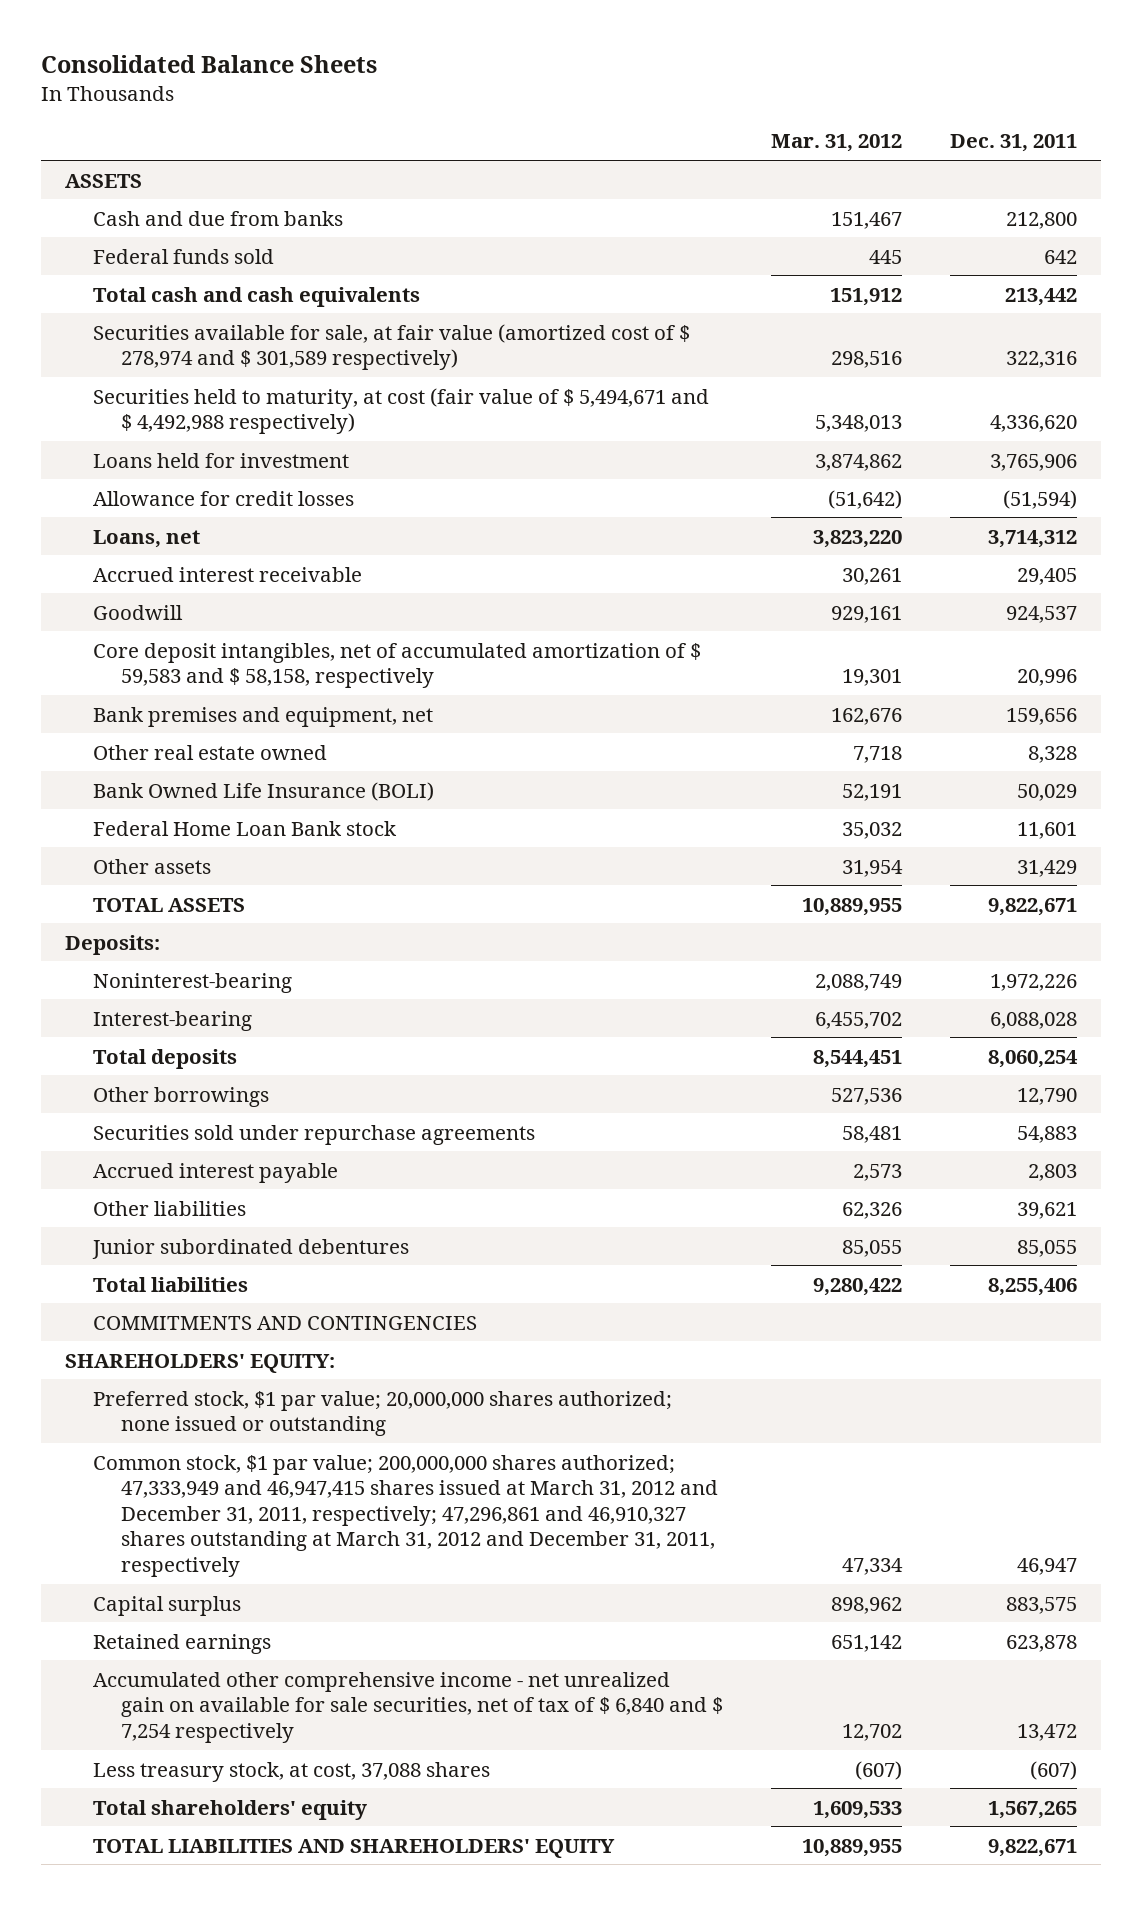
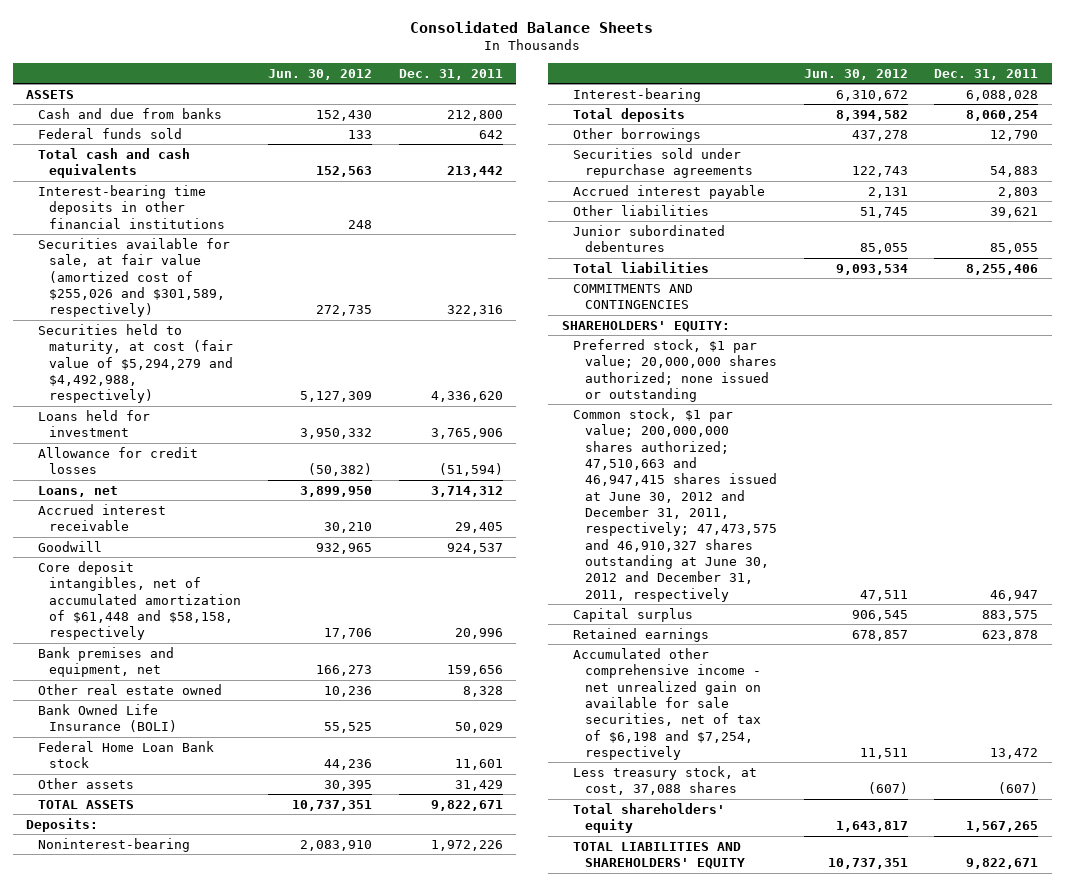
[770,134,902,153] Mar. 31, 2012 -> none
none -> [267,68,372,80] Jun. 30, 2012
none -> [37,184,226,229] Interest-bearing time deposits in other financial institutions
[93,323,691,371] Securities available for sale, at fair value (amortized cost of $ 278,974 and $ 301,589 respectively) -> [37,237,230,318] Securities available for sale, at fair value (amortized cost of $255,026 and $301,589, respectively)
[93,387,710,435] Securities held to maturity, at cost (fair value of $ 5,494,671 and $ 4,492,988 respectively) -> [37,323,234,404] Securities held to maturity, at cost (fair value of $5,294,279 and $4,492,988, respectively)
[93,642,702,689] Core deposit intangibles, net of accumulated amortization of $ 59,583 and $ 58,158, respectively -> [37,560,242,641] Core deposit intangibles, net of accumulated amortization of $61,448 and $58,158, respectively
[93,1454,719,1577] Common stock, $1 par value; 200,000,000 shares authorized; 47,333,949 and 46,947,415 shares issued at March 31, 2012 and December 31, 2011, respectively; 47,296,861 and 46,910,327 shares outstanding at March 31, 2012 and December 31, 2011, respectively -> [573,407,777,602] Common stock, $1 par value; 200,000,000 shares authorized; 47,510,663 and 46,947,415 shares issued at June 30, 2012 and December 31, 2011, respectively; 47,473,575 and 46,910,327 shares outstanding at June 30, 2012 and December 31, 2011, respectively
[93,1671,724,1743] Accumulated other comprehensive income - net unrealized gain on available for sale securities, net of tax of $ 6,840 and $ 7,254 respectively -> [573,647,761,760] Accumulated other comprehensive income - net unrealized gain on available for sale securities, net of tax of $6,198 and $7,254, respectively

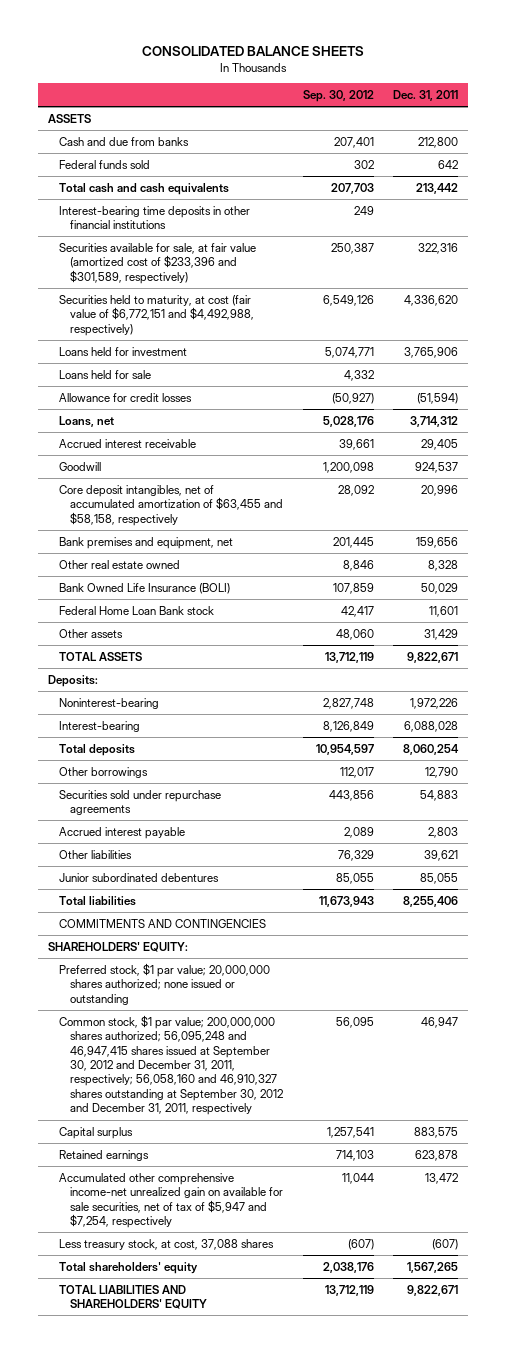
[410,20,654,33] Consolidated Balance Sheets -> [141,46,364,57] CONSOLIDATED BALANCE SHEETS
[267,68,372,80] Jun. 30, 2012 -> none
none -> [302,89,374,102] Sep. 30, 2012
[37,237,230,318] Securities available for sale, at fair value (amortized cost of $255,026 and $301,589, respectively) -> [58,242,256,284] Securities available for sale, at fair value (amortized cost of $233,396 and $301,589, respectively)
[37,323,234,404] Securities held to maturity, at cost (fair value of $5,294,279 and $4,492,988, respectively) -> [58,294,255,336] Securities held to maturity, at cost (fair value of $6,772,151 and $4,492,988, respectively)
none -> [58,369,151,379] Loans held for sale
[37,560,242,641] Core deposit intangibles, net of accumulated amortization of $61,448 and $58,158, respectively -> [58,484,284,526] Core deposit intangibles, net of accumulated amortization of $63,455 and $58,158, respectively
[573,407,777,602] Common stock, $1 par value; 200,000,000 shares authorized; 47,510,663 and 46,947,415 shares issued at June 30, 2012 and December 31, 2011, respectively; 47,473,575 and 46,910,327 shares outstanding at June 30, 2012 and December 31, 2011, respectively -> [58,1014,284,1116] Common stock, $1 par value; 200,000,000 shares authorized; 56,095,248 and 46,947,415 shares issued at September 30, 2012 and December 31, 2011, respectively; 56,058,160 and 46,910,327 shares outstanding at September 30, 2012 and December 31, 2011, respectively
[573,647,761,760] Accumulated other comprehensive income - net unrealized gain on available for sale securities, net of tax of $6,198 and $7,254, respectively -> [58,1172,284,1228] Accumulated other comprehensive income-net unrealized gain on available for sale securities, net of tax of $5,947 and $7,254, respectively

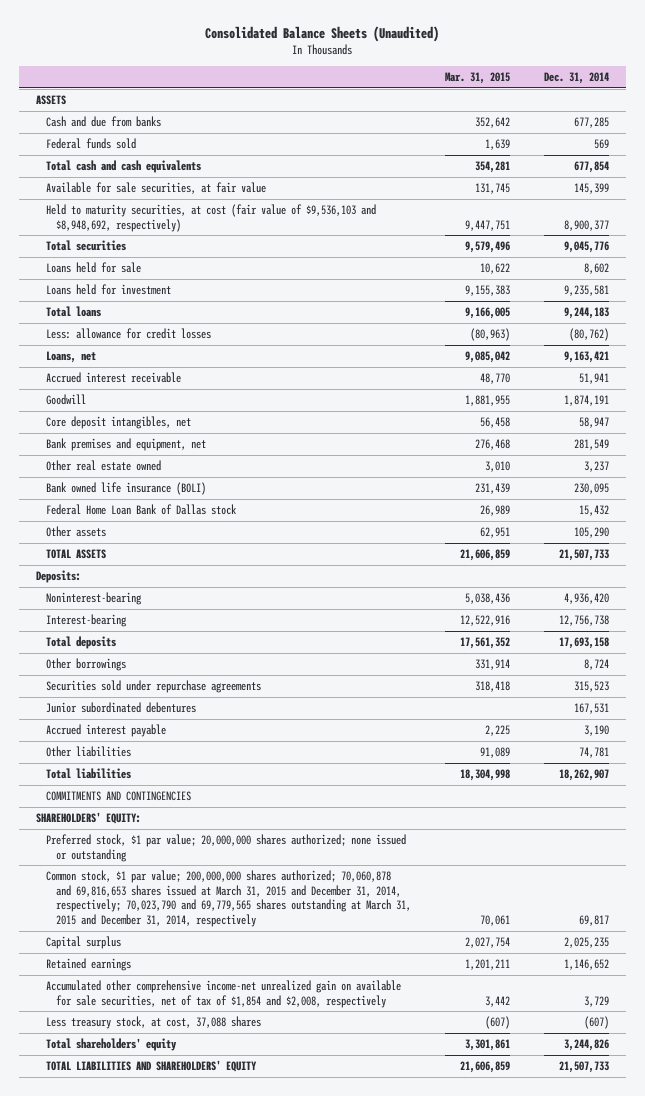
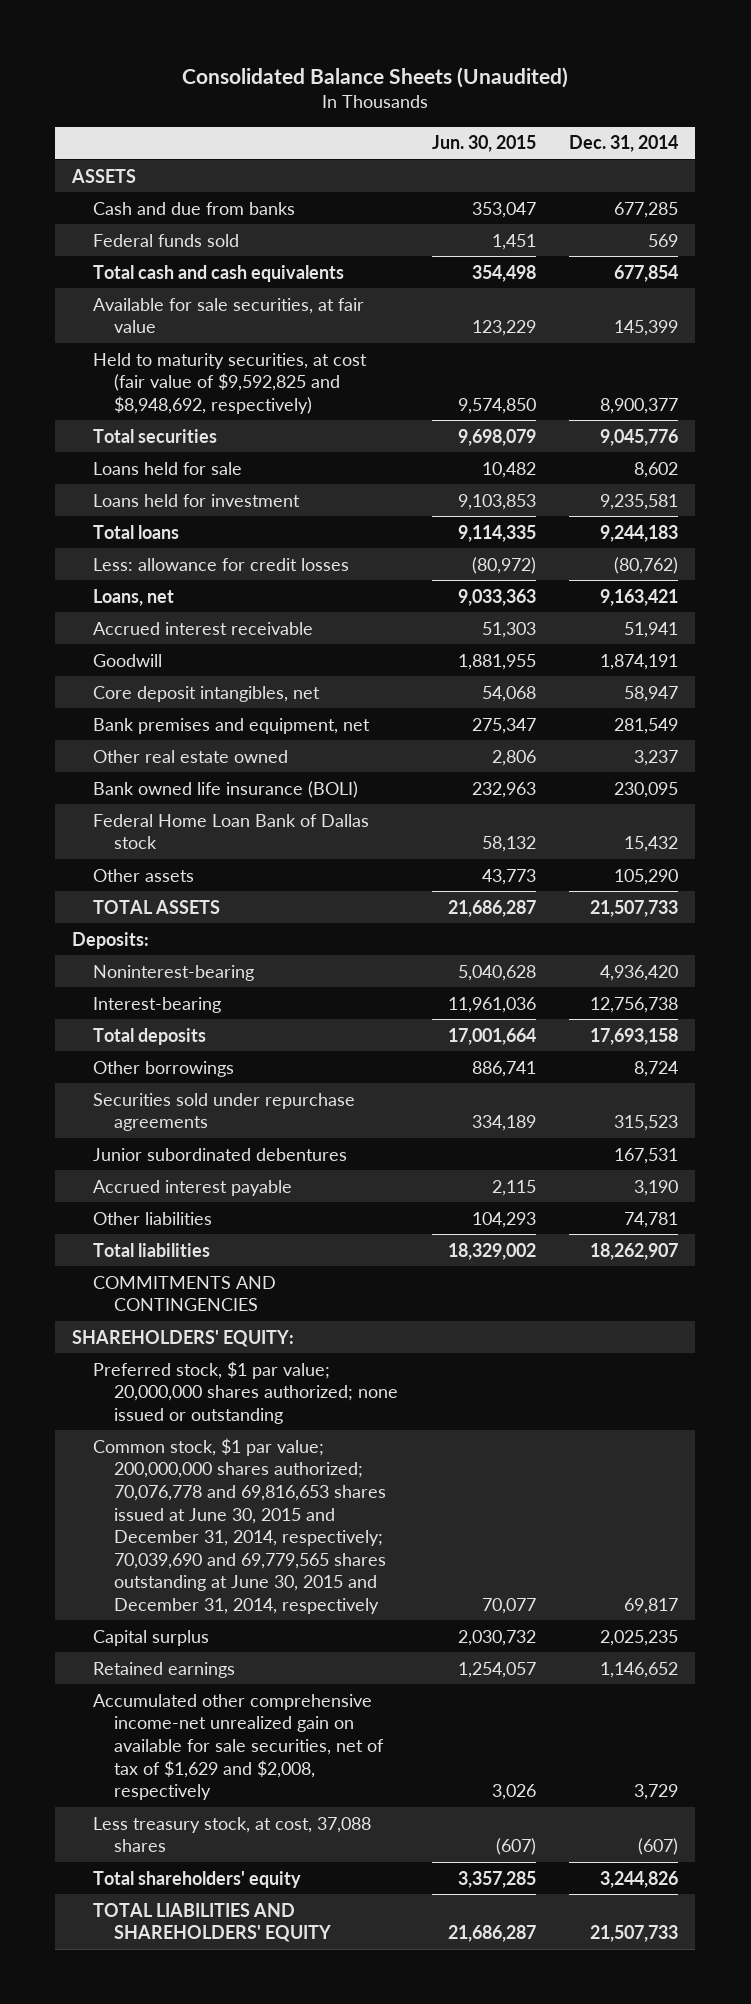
[444,72,510,85] Mar. 31, 2015 -> none
none -> [431,135,536,153] Jun. 30, 2015
[45,204,376,232] Held to maturity securities, at cost (fair value of $9,536,103 and $8,948,692, respectively) -> [93,352,368,414] Held to maturity securities, at cost (fair value of $9,592,825 and $8,948,692, respectively)
[45,870,412,928] Common stock, $1 par value; 200,000,000 shares authorized; 70,060,878 and 69,816,653 shares issued at March 31, 2015 and December 31, 2014, respectively; 70,023,790 and 69,779,565 shares outstanding at March 31, 2015 and December 31, 2014, respectively -> [93,1437,387,1614] Common stock, $1 par value; 200,000,000 shares authorized; 70,076,778 and 69,816,653 shares issued at June 30, 2015 and December 31, 2014, respectively; 70,039,690 and 69,779,565 shares outstanding at June 30, 2015 and December 31, 2014, respectively
[45,980,401,1008] Accumulated other comprehensive income-net unrealized gain on available for sale securities, net of tax of $1,854 and $2,008, respectively -> [93,1693,385,1801] Accumulated other comprehensive income-net unrealized gain on available for sale securities, net of tax of $1,629 and $2,008, respectively

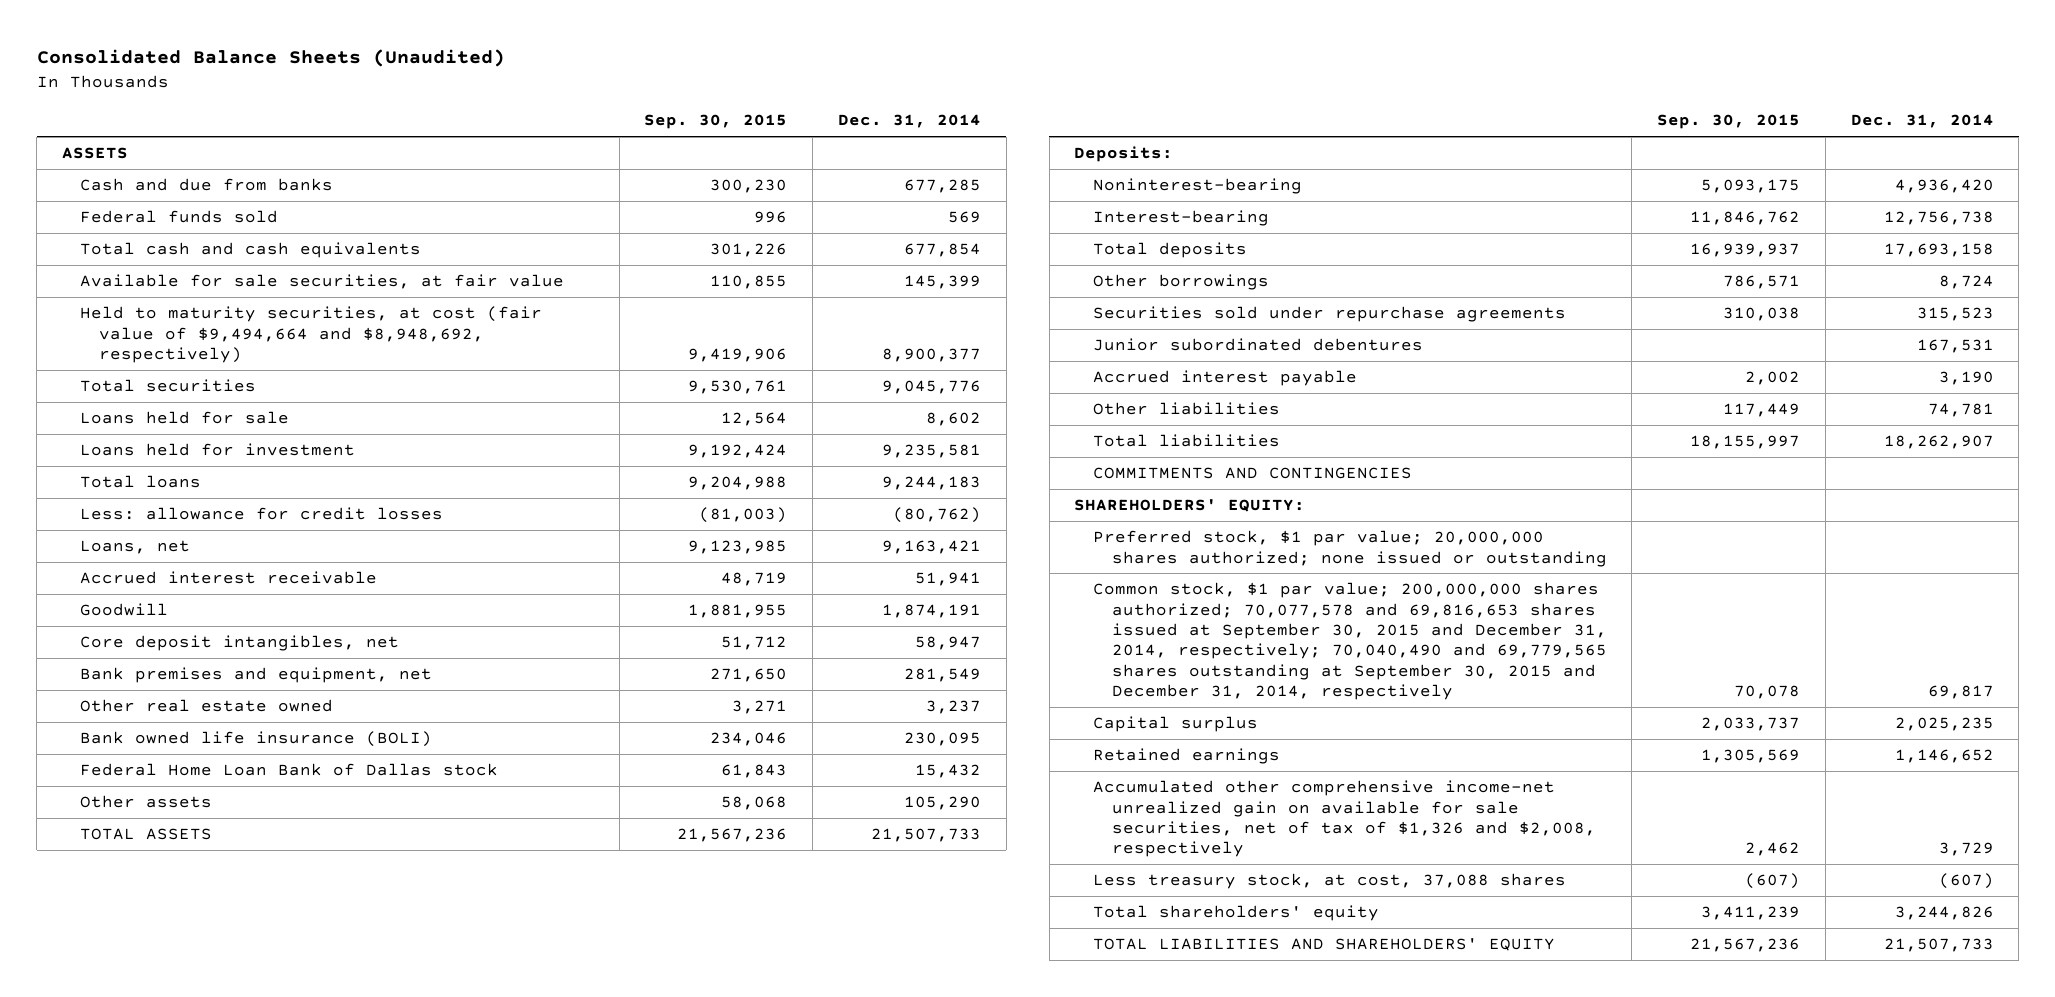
[431,135,536,153] Jun. 30, 2015 -> none
none -> [644,114,788,130] Sep. 30, 2015
[93,352,368,414] Held to maturity securities, at cost (fair value of $9,592,825 and $8,948,692, respectively) -> [80,306,543,363] Held to maturity securities, at cost (fair value of $9,494,664 and $8,948,692, respectively)
[93,1437,387,1614] Common stock, $1 par value; 200,000,000 shares authorized; 70,076,778 and 69,816,653 shares issued at June 30, 2015 and December 31, 2014, respectively; 70,039,690 and 69,779,565 shares outstanding at June 30, 2015 and December 31, 2014, respectively -> [1093,582,1607,700] Common stock, $1 par value; 200,000,000 shares authorized; 70,077,578 and 69,816,653 shares issued at September 30, 2015 and December 31, 2014, respectively; 70,040,490 and 69,779,565 shares outstanding at September 30, 2015 and December 31, 2014, respectively
[93,1693,385,1801] Accumulated other comprehensive income-net unrealized gain on available for sale securities, net of tax of $1,629 and $2,008, respectively -> [1093,780,1596,858] Accumulated other comprehensive income-net unrealized gain on available for sale securities, net of tax of $1,326 and $2,008, respectively

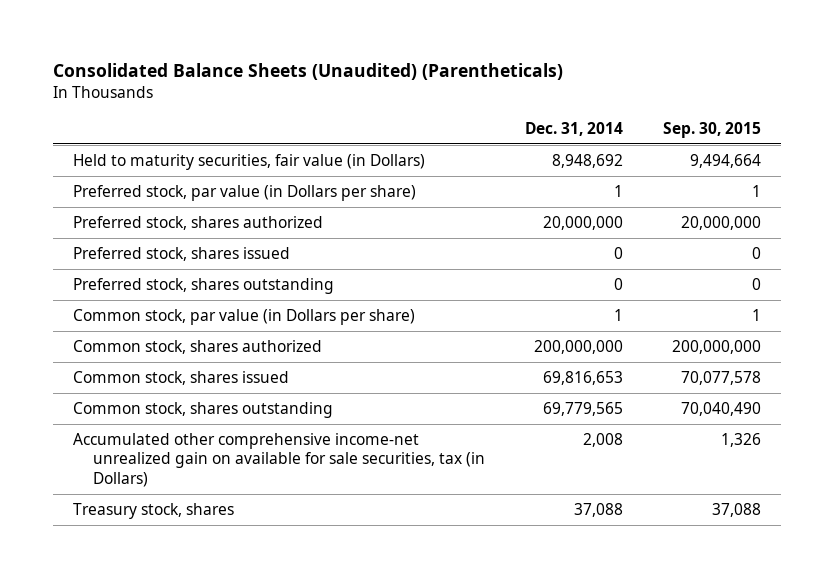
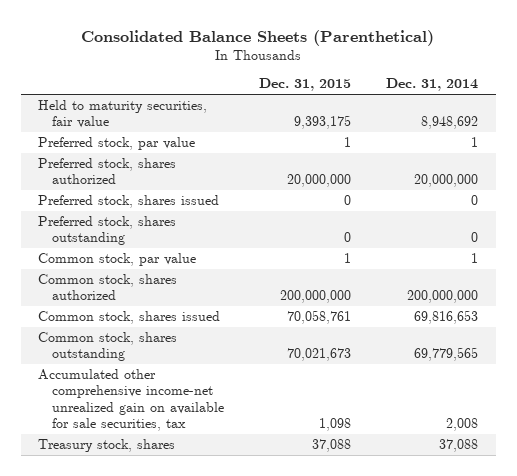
[53,63,564,81] Consolidated Balance Sheets (Unaudited) (Parentheticals) -> [81,29,435,46] Consolidated Balance Sheets (Parenthetical)
[663,121,762,138] Sep. 30, 2015 -> none
none -> [259,78,352,92] Dec. 31, 2015
[73,153,426,170] Held to maturity securities, fair value (in Dollars) -> [38,100,208,129] Held to maturity securities, fair value
[73,184,417,201] Preferred stock, par value (in Dollars per share) -> [38,137,196,151] Preferred stock, par value
[73,308,416,325] Common stock, par value (in Dollars per share) -> [38,253,197,267] Common stock, par value
[73,432,486,488] Accumulated other comprehensive income-net unrealized gain on available for sale securities, tax (in Dollars) -> [38,369,225,431] Accumulated other comprehensive income-net unrealized gain on available for sale securities, tax

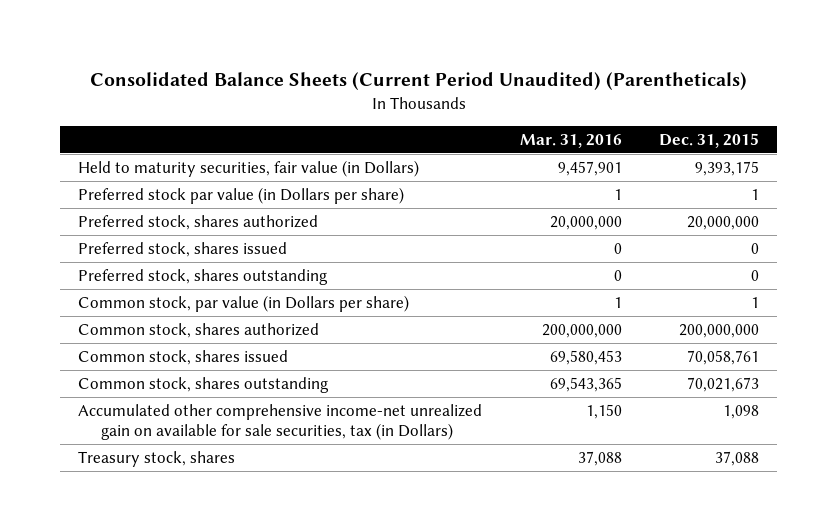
[81,29,435,46] Consolidated Balance Sheets (Parenthetical) -> [89,72,747,91] Consolidated Balance Sheets (Current Period Unaudited) (Parentheticals)
[386,78,479,92] Dec. 31, 2014 -> none
none -> [519,134,622,149] Mar. 31, 2016
[38,100,208,129] Held to maturity securities, fair value -> [78,159,420,177] Held to maturity securities, fair value (in Dollars)
[38,137,196,151] Preferred stock, par value -> [78,186,405,204] Preferred stock par value (in Dollars per share)
[38,253,197,267] Common stock, par value -> [78,294,410,312] Common stock, par value (in Dollars per share)
[38,369,225,431] Accumulated other comprehensive income-net unrealized gain on available for sale securities, tax -> [78,403,483,440] Accumulated other comprehensive income-net unrealized gain on available for sale securities, tax (in Dollars)

